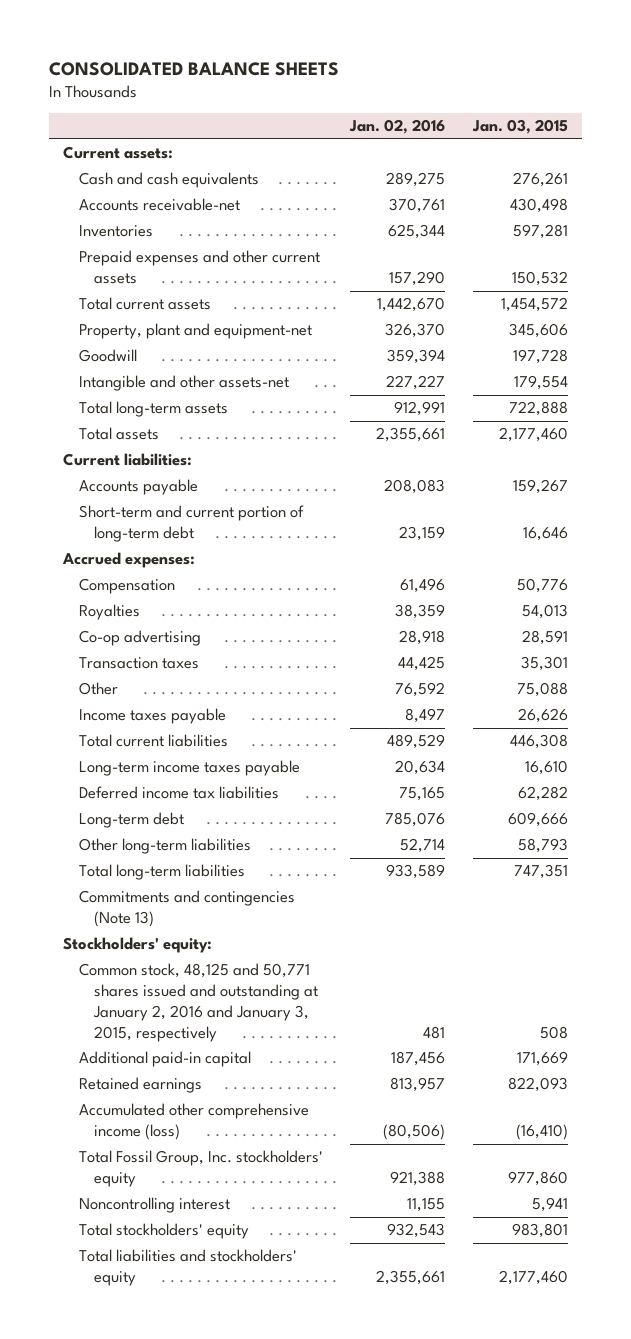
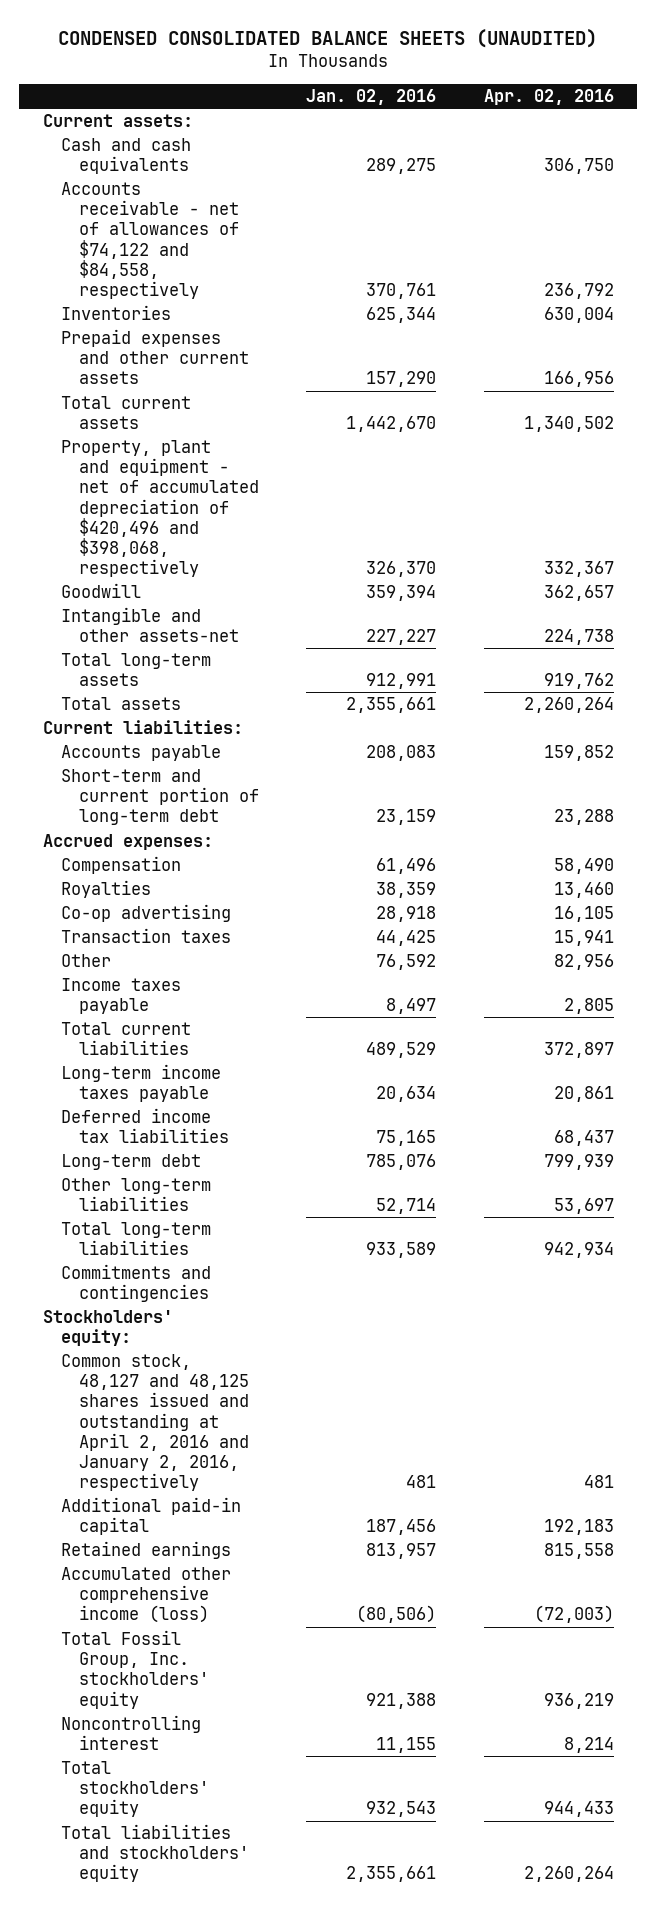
[49,61,340,76] CONSOLIDATED BALANCE SHEETS -> [58,29,598,49] CONDENSED CONSOLIDATED BALANCE SHEETS (UNAUDITED)
[472,119,569,135] Jan. 03, 2015 -> none
none -> [483,88,614,105] Apr. 02, 2016
[78,198,240,212] Accounts receivable-net -> [60,182,239,299] Accounts receivable - net of allowances of $74,122 and $84,558, respectively
[78,323,312,340] Property, plant and equipment-net -> [60,440,259,577] Property, plant and equipment - net of accumulated depreciation of $420,496 and $398,068, respectively
[78,890,295,928] Commitments and contingencies (Note 13) -> [60,1264,211,1303] Commitments and contingencies
[78,963,319,1042] Common stock, 48,125 and 50,771 shares issued and outstanding at January 2, 2016 and January 3, 2015, respectively -> [60,1354,249,1491] Common stock, 48,127 and 48,125 shares issued and outstanding at April 2, 2016 and January 2, 2016, respectively

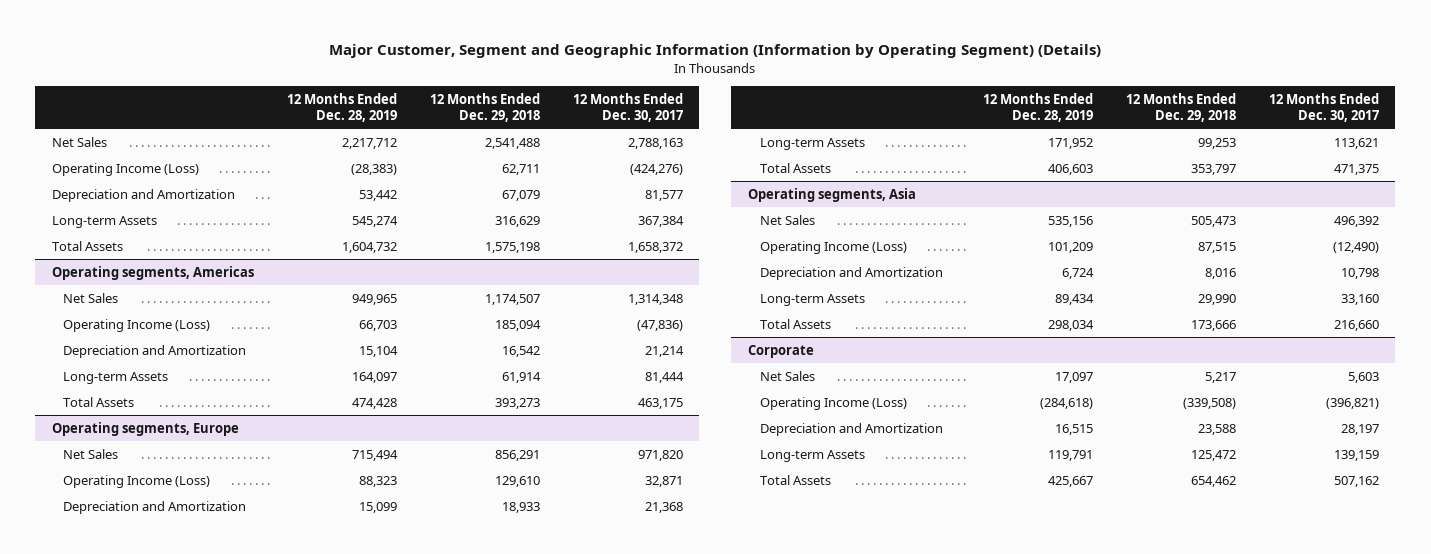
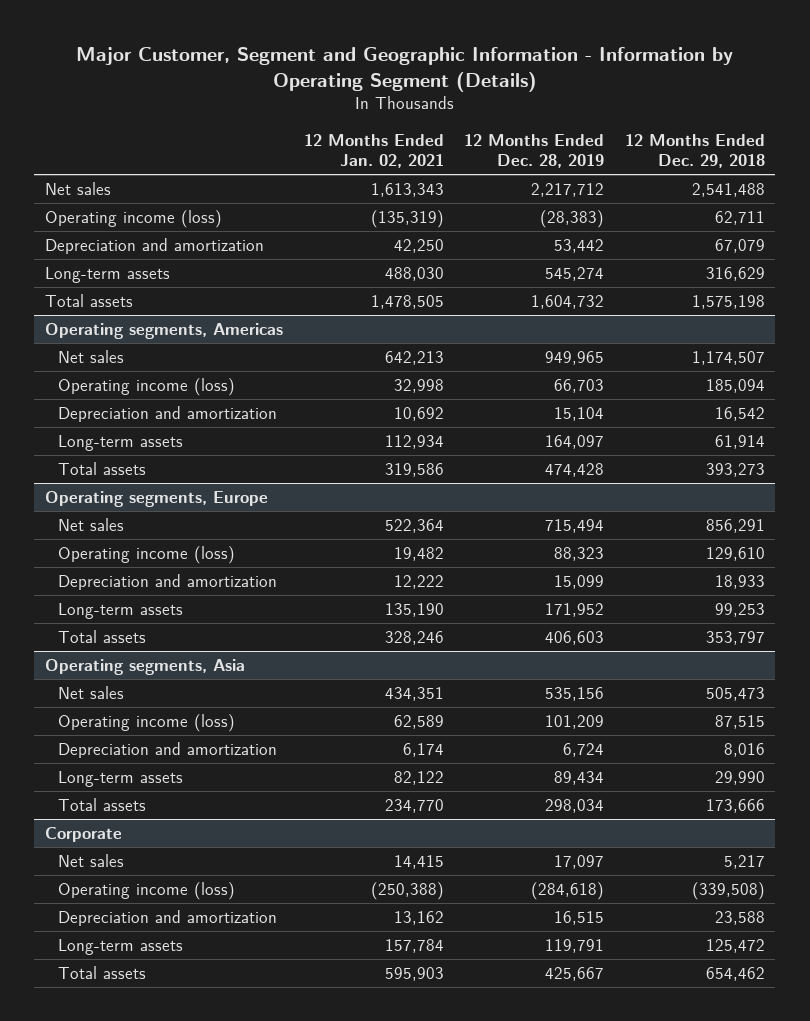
[329,44,1102,59] Major Customer, Segment and Geographic Information (Information by Operating Segment) (Details) -> [75,46,733,92] Major Customer, Segment and Geographic Information - Information by Operating Segment (Details)
[572,92,683,122] 12 Months Ended Dec. 30, 2017 -> none
none -> [303,133,444,169] 12 Months Ended Jan. 02, 2021
[51,136,107,147] Net Sales -> [44,181,111,195] Net sales
[51,162,199,176] Operating Income (Loss) -> [44,209,222,228] Operating income (loss)
[51,188,235,202] Depreciation and Amortization -> [44,237,264,254] Depreciation and amortization
[51,215,157,228] Long-term Assets -> [44,266,170,283] Long-term assets
[51,240,123,251] Total Assets -> [44,293,133,307] Total assets
[63,292,119,303] Net Sales -> [57,349,124,363] Net sales
[63,318,211,332] Operating Income (Loss) -> [57,377,235,396] Operating income (loss)
[63,344,247,358] Depreciation and Amortization -> [57,405,277,422] Depreciation and amortization
[63,371,169,384] Long-term Assets -> [57,434,183,451] Long-term assets
[63,396,135,407] Total Assets -> [57,461,146,475] Total assets
[63,448,119,459] Net Sales -> [57,517,124,531] Net sales
[63,474,211,488] Operating Income (Loss) -> [57,545,235,564] Operating income (loss)
[63,500,247,514] Depreciation and Amortization -> [57,573,277,590] Depreciation and amortization
[759,137,865,150] Long-term Assets -> [57,602,183,619] Long-term assets
[759,162,831,173] Total Assets -> [57,629,146,643] Total assets
[759,214,815,225] Net Sales -> [57,685,124,699] Net sales
[759,240,907,254] Operating Income (Loss) -> [57,713,235,732] Operating income (loss)
[759,266,943,280] Depreciation and Amortization -> [57,741,277,758] Depreciation and amortization
[759,293,865,306] Long-term Assets -> [57,770,183,787] Long-term assets
[759,318,831,329] Total Assets -> [57,797,146,811] Total assets
[759,370,815,381] Net Sales -> [57,853,124,867] Net sales
[759,396,907,410] Operating Income (Loss) -> [57,881,235,900] Operating income (loss)
[759,422,943,436] Depreciation and Amortization -> [57,909,277,926] Depreciation and amortization
[759,449,865,462] Long-term Assets -> [57,938,183,955] Long-term assets
[759,474,831,485] Total Assets -> [57,965,146,979] Total assets

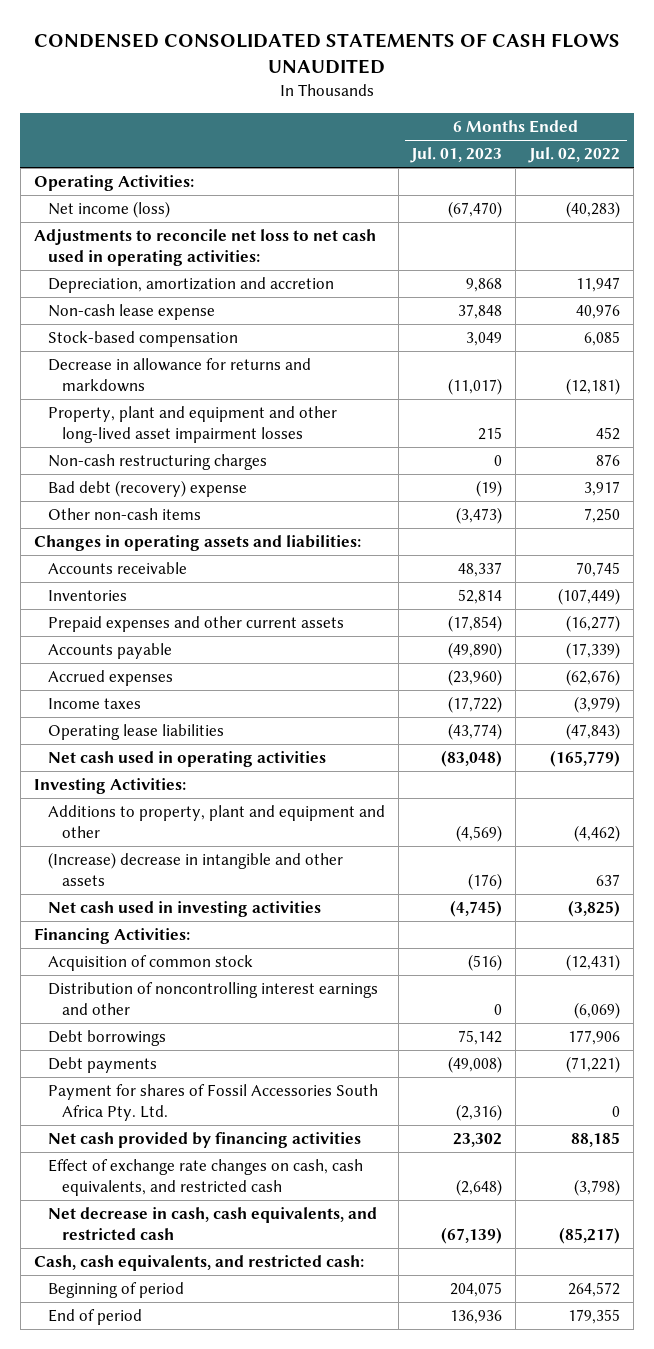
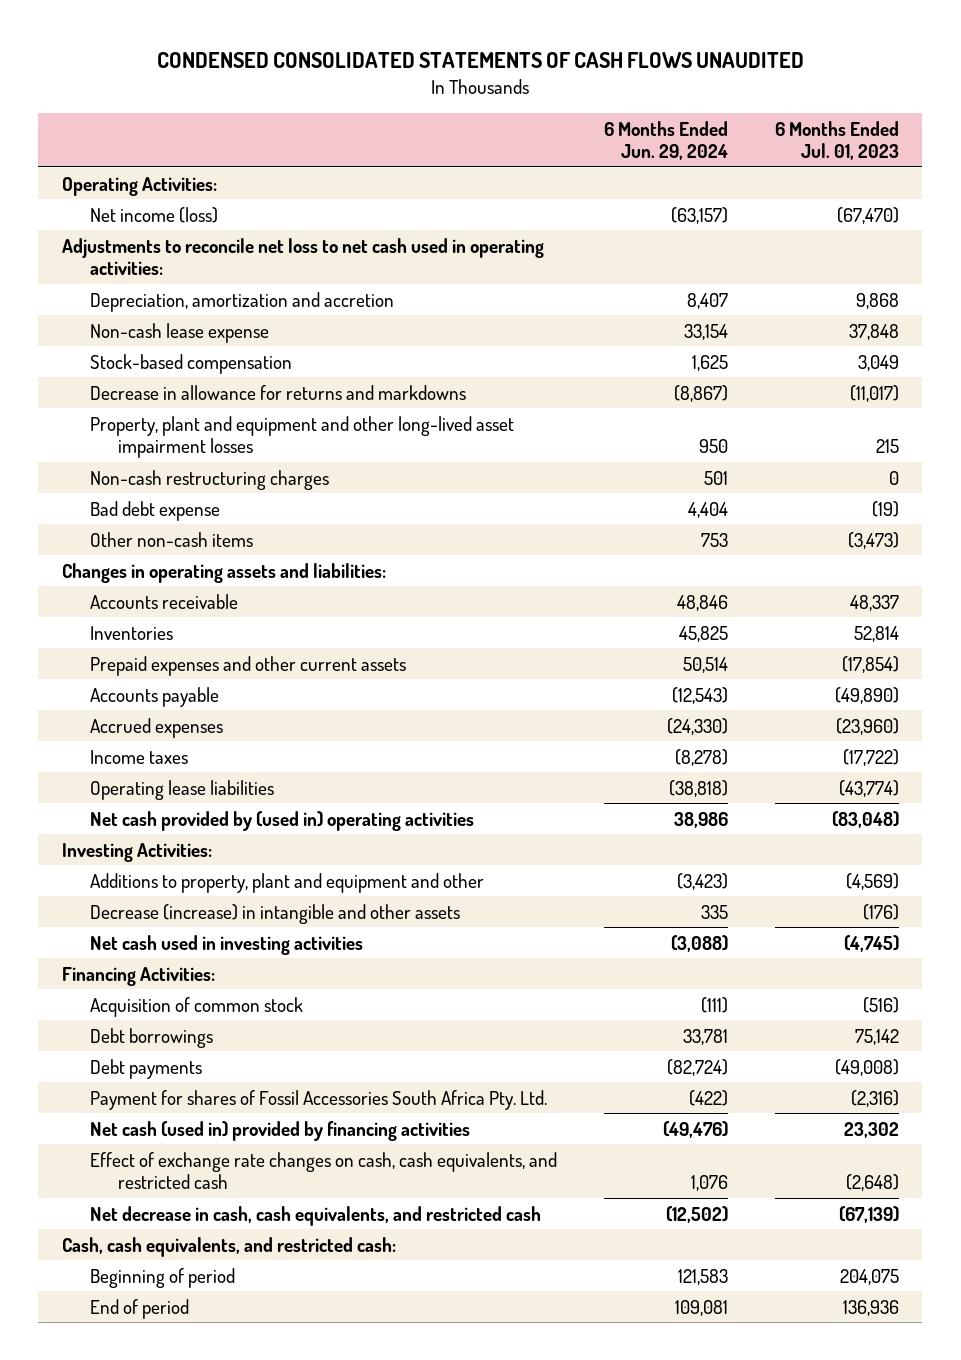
[528,147,621,164] Jul. 02, 2022 -> none
none -> [604,120,729,161] 6 Months Ended Jun. 29, 2024
[47,479,247,497] Bad debt (recovery) expense -> [90,500,221,521] Bad debt expense
[47,750,326,767] Net cash used in operating activities -> [90,810,475,831] Net cash provided by (used in) operating activities
[47,851,343,887] (Increase) decrease in intangible and other assets -> [90,903,461,924] Decrease (increase) in intangible and other assets
[47,981,378,1016] Distribution of noncontrolling interest earnings and other -> none
[47,1131,361,1148] Net cash provided by financing activities -> [90,1120,471,1141] Net cash (used in) provided by financing activities

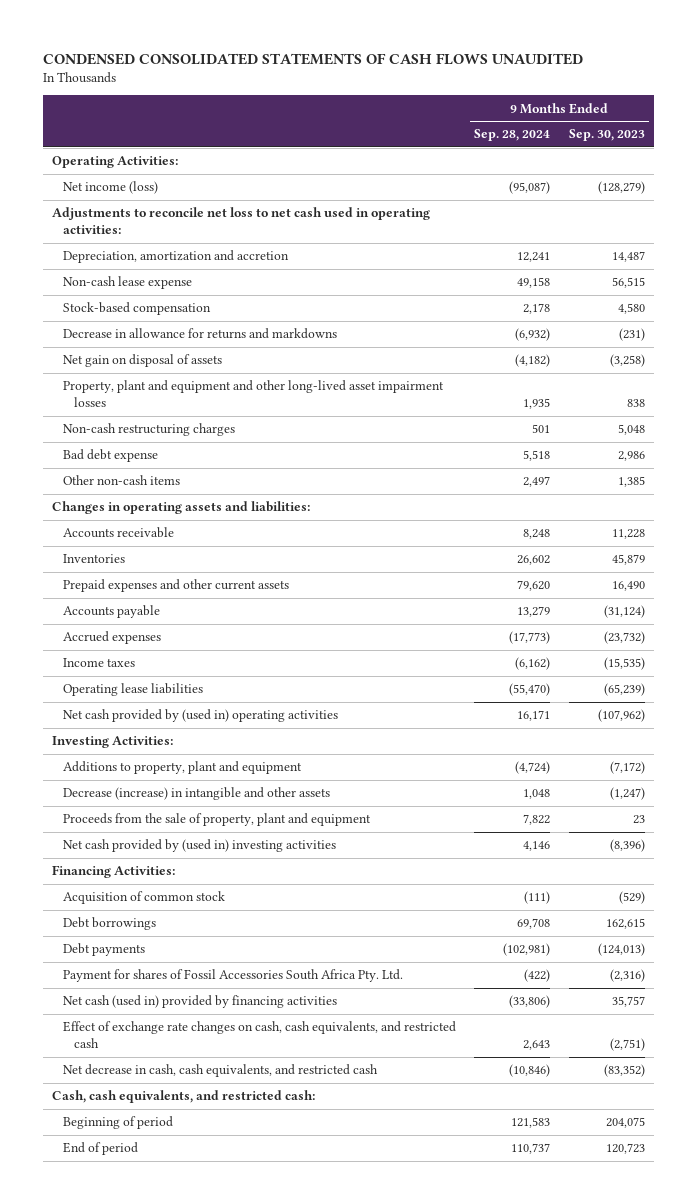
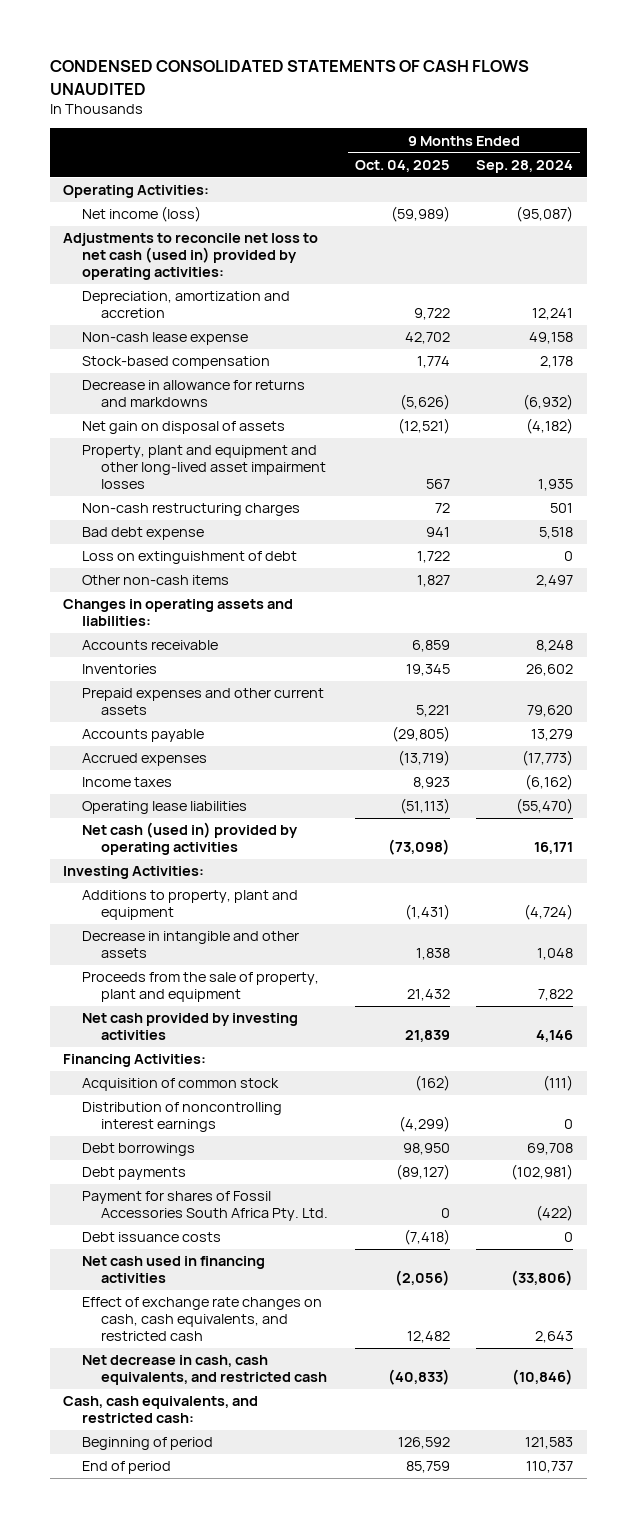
[568,129,645,142] Sep. 30, 2023 -> none
none -> [354,160,450,173] Oct. 04, 2025
[51,207,430,235] Adjustments to reconcile net loss to net cash used in operating activities: -> [63,233,319,281] Adjustments to reconcile net loss to net cash (used in) provided by operating activities:
none -> [82,551,298,565] Loss on extinguishment of debt
[62,709,338,723] Net cash provided by (used in) operating activities -> [82,822,299,856] Net cash (used in) provided by operating activities
[62,787,330,801] Decrease (increase) in intangible and other assets -> [82,931,300,959] Decrease in intangible and other assets
[62,839,336,853] Net cash provided by (used in) investing activities -> [82,1013,299,1041] Net cash provided by investing activities
none -> [82,1102,283,1133] Distribution of noncontrolling interest earnings
none -> [82,1232,222,1243] Debt issuance costs
[62,995,337,1009] Net cash (used in) provided by financing activities -> [82,1256,266,1284] Net cash used in financing activities

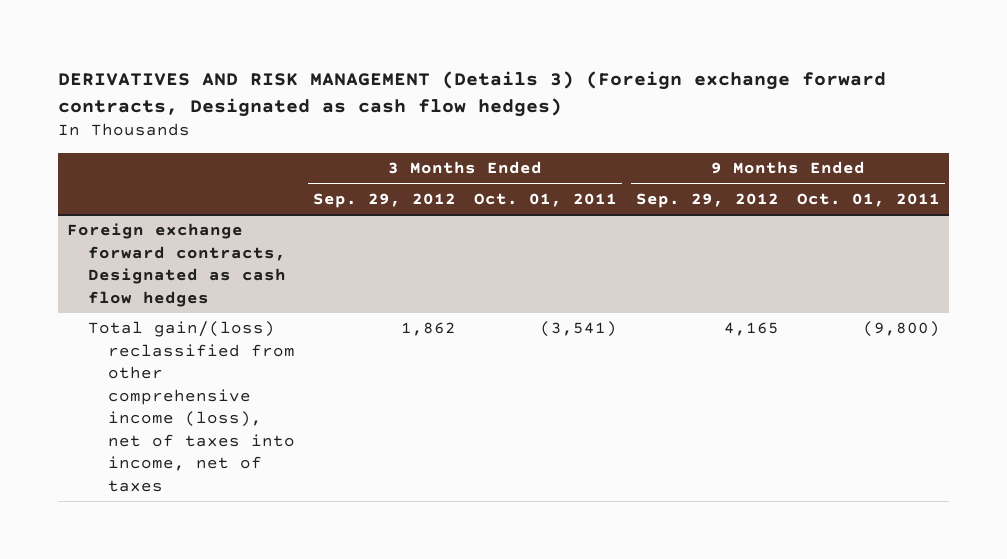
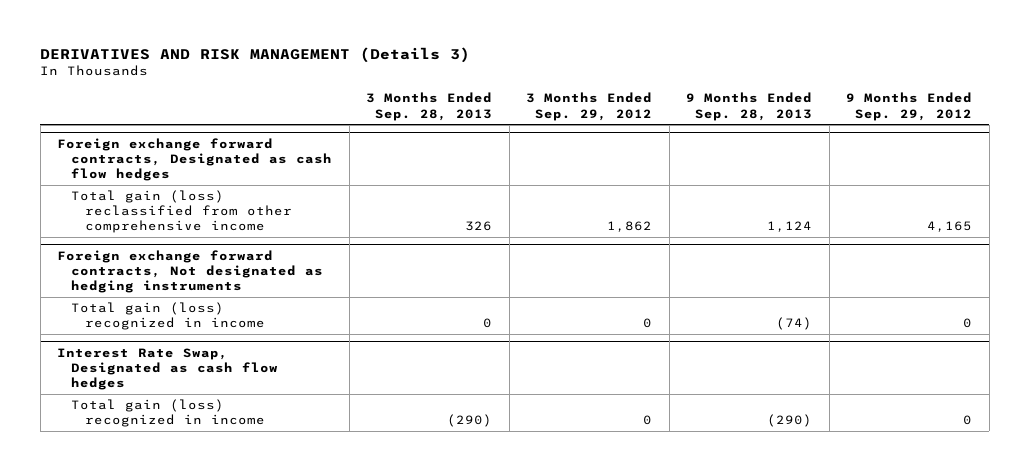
[58,71,887,118] DERIVATIVES AND RISK MANAGEMENT (Details 3) (Foreign exchange forward contracts, Designated as cash flow hedges) -> [40,47,471,64] DERIVATIVES AND RISK MANAGEMENT (Details 3)
[474,192,618,207] Oct. 01, 2011 -> none
[796,192,940,207] Oct. 01, 2011 -> none
none -> [366,92,493,121] 3 Months Ended Sep. 28, 2013
none -> [686,92,813,121] 9 Months Ended Sep. 28, 2013
[87,321,295,492] Total gain/(loss) reclassified from other comprehensive income (loss), net of taxes into income, net of taxes -> [71,190,292,234] Total gain (loss) reclassified from other comprehensive income
none -> [57,249,324,293] Foreign exchange forward contracts, Not designated as hedging instruments
none -> [71,302,265,331] Total gain (loss) recognized in income
none -> [57,347,279,390] Interest Rate Swap, Designated as cash flow hedges
none -> [71,399,265,428] Total gain (loss) recognized in income

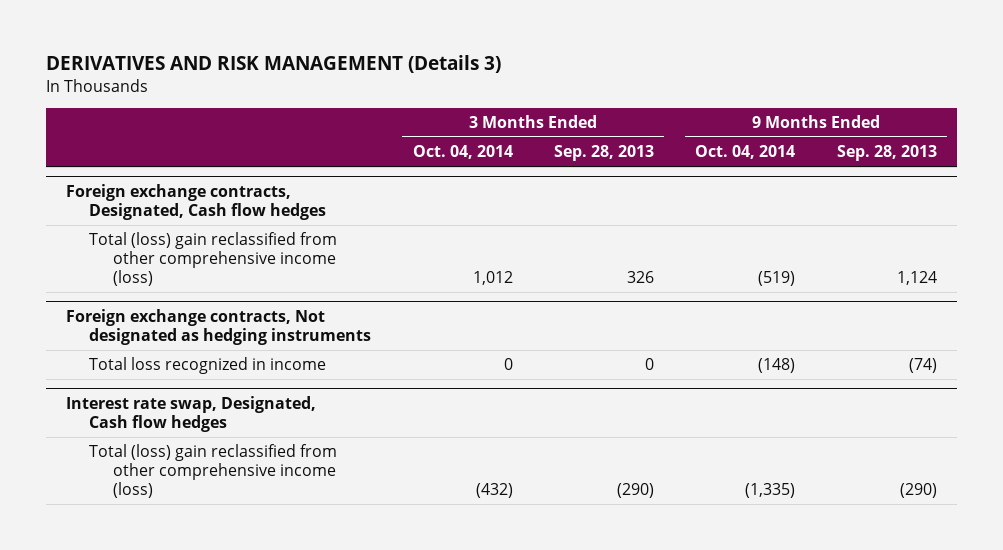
[526,92,653,121] 3 Months Ended Sep. 29, 2012 -> none
[846,92,973,121] 9 Months Ended Sep. 29, 2012 -> none
none -> [412,145,513,160] Oct. 04, 2014
none -> [695,145,796,160] Oct. 04, 2014
[57,137,333,181] Foreign exchange forward contracts, Designated as cash flow hedges -> [66,183,327,220] Foreign exchange contracts, Designated, Cash flow hedges
[71,190,292,234] Total gain (loss) reclassified from other comprehensive income -> [89,232,338,287] Total (loss) gain reclassified from other comprehensive income (loss)
[57,249,324,293] Foreign exchange forward contracts, Not designated as hedging instruments -> [66,308,372,345] Foreign exchange contracts, Not designated as hedging instruments
[71,302,265,331] Total gain (loss) recognized in income -> [89,357,327,375] Total loss recognized in income
[57,347,279,390] Interest Rate Swap, Designated as cash flow hedges -> [66,395,317,432] Interest rate swap, Designated, Cash flow hedges
[71,399,265,428] Total gain (loss) recognized in income -> [89,444,338,499] Total (loss) gain reclassified from other comprehensive income (loss)

